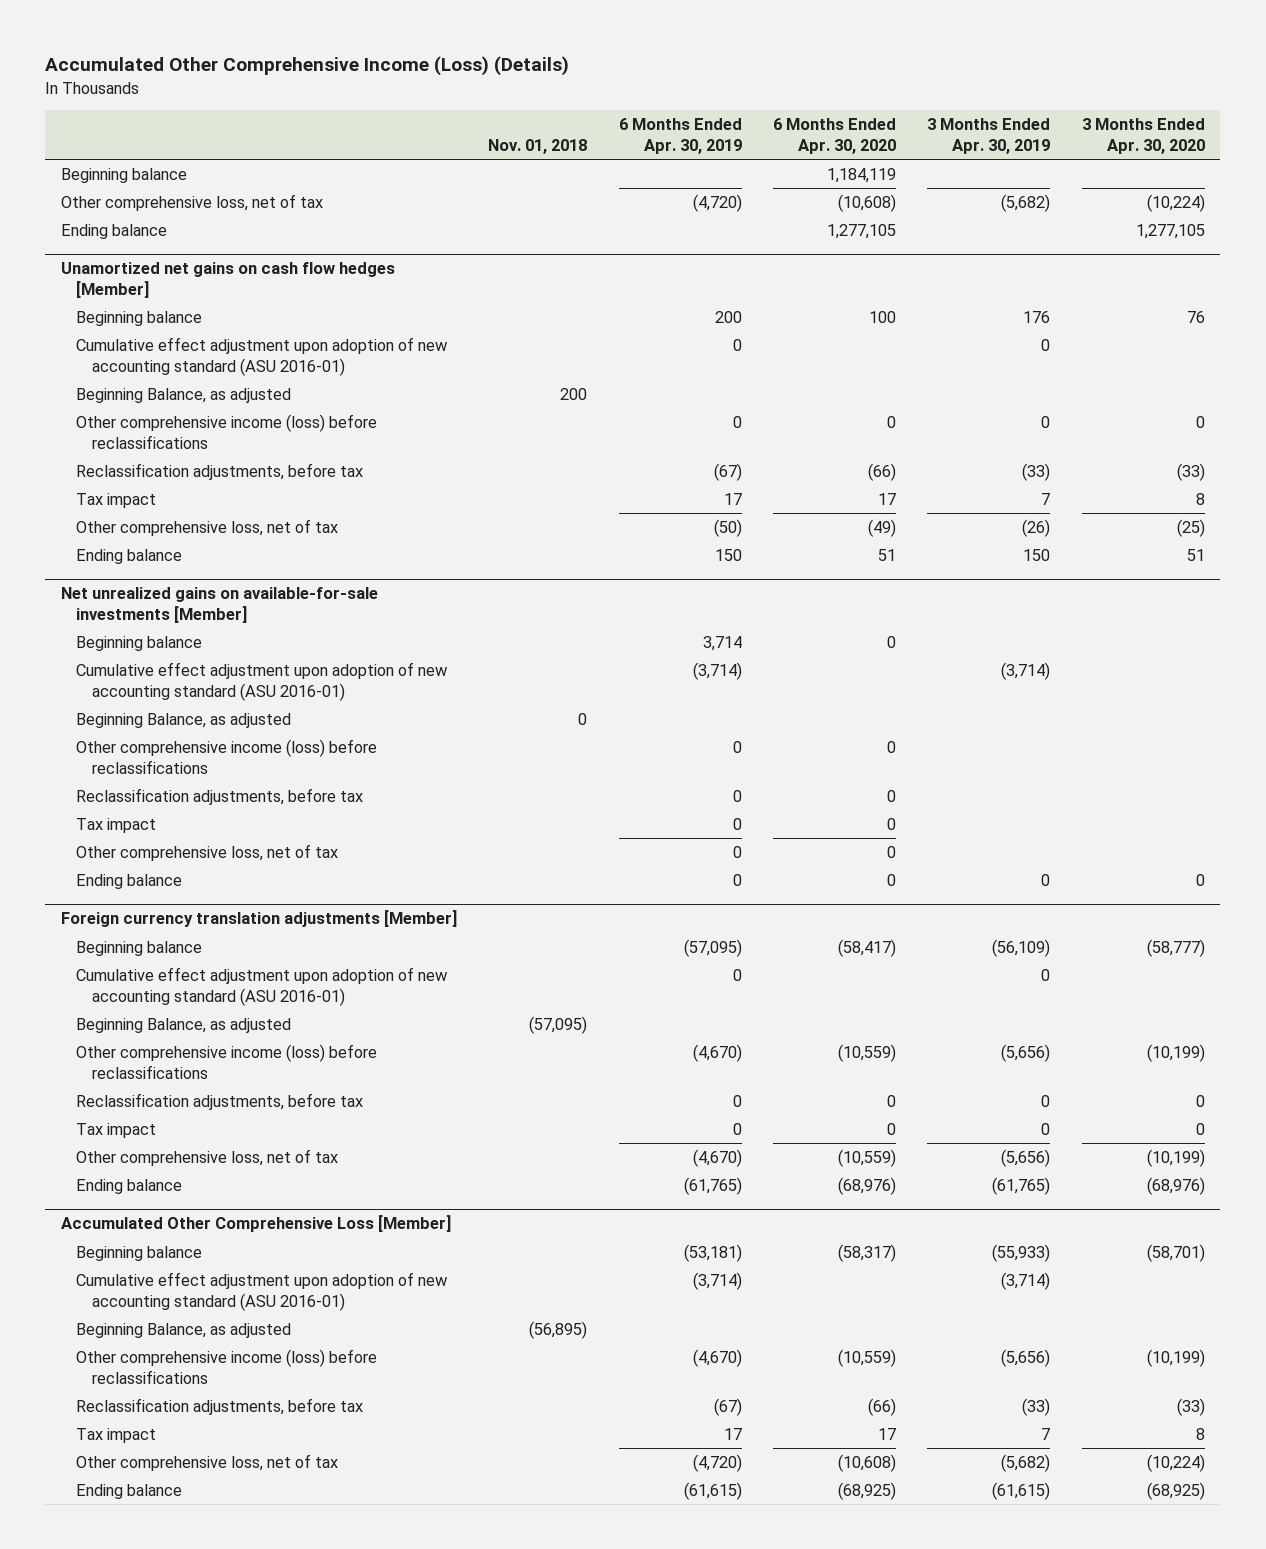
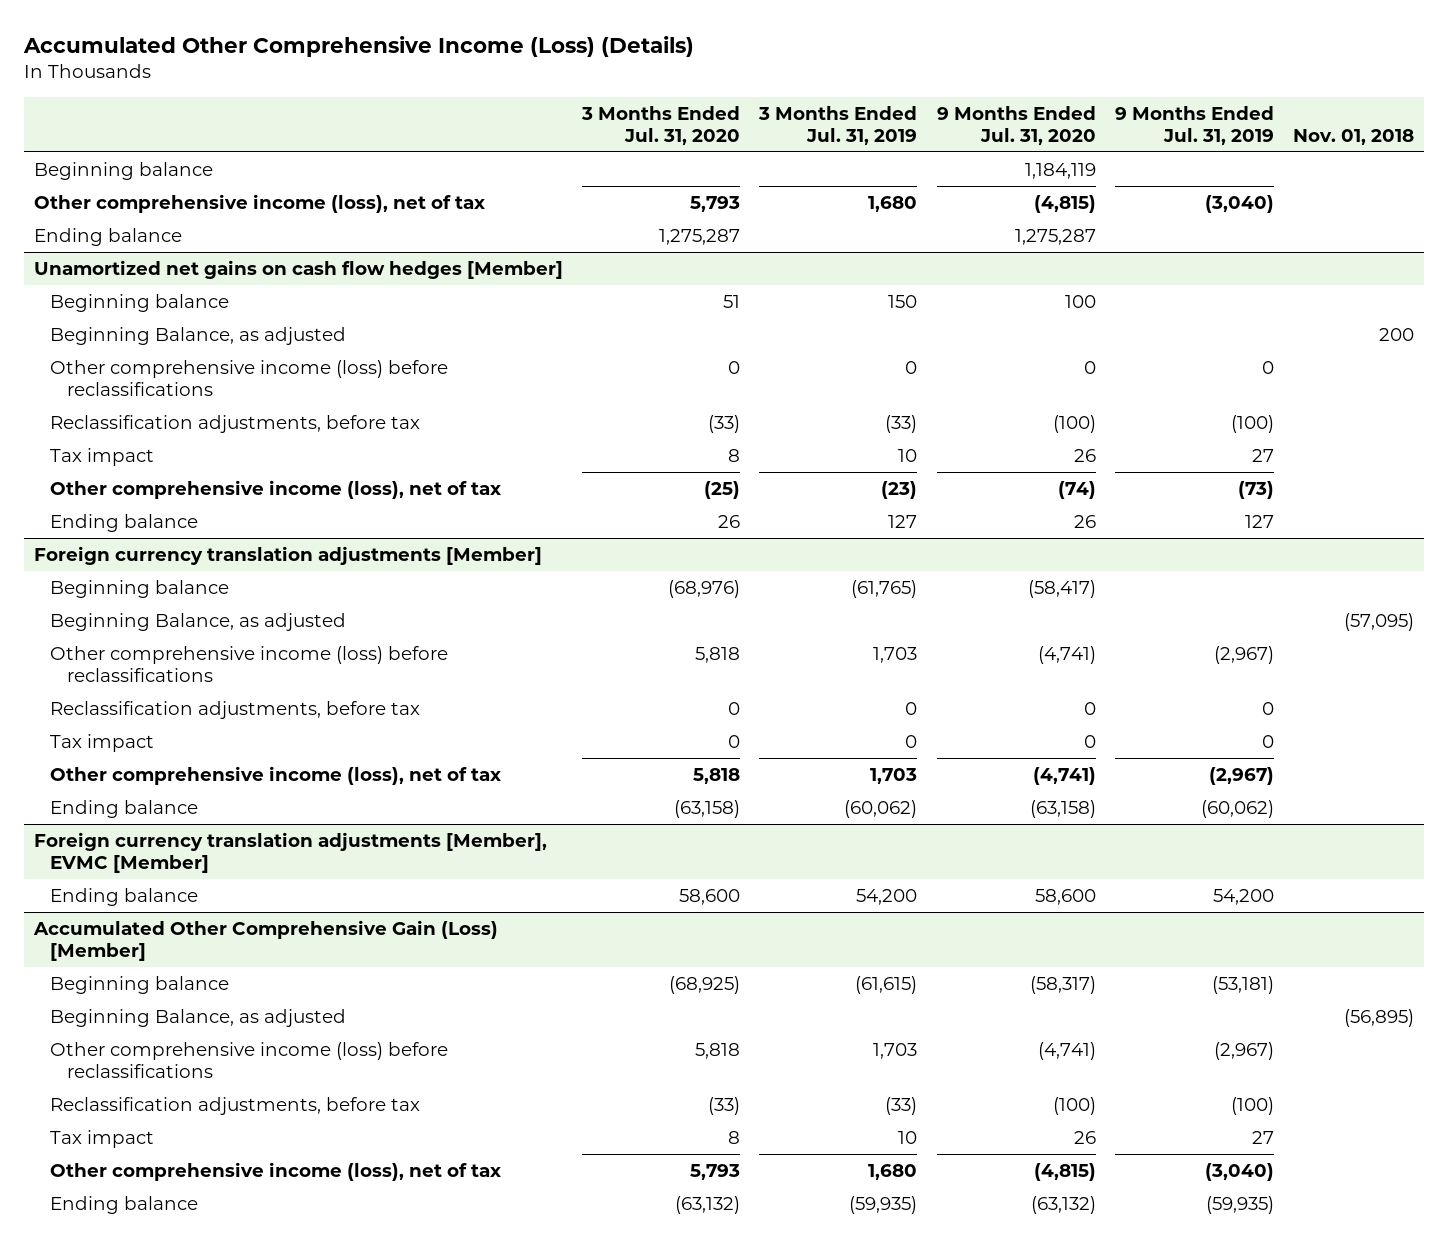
[618,118,742,154] 6 Months Ended Apr. 30, 2019 -> none
[772,118,896,154] 6 Months Ended Apr. 30, 2020 -> none
[927,118,1051,154] 3 Months Ended Apr. 30, 2019 -> none
[1081,118,1205,154] 3 Months Ended Apr. 30, 2020 -> none
none -> [580,105,740,145] 3 Months Ended Jul. 31, 2020
none -> [758,105,918,145] 3 Months Ended Jul. 31, 2019
none -> [936,105,1096,145] 9 Months Ended Jul. 31, 2020
none -> [1114,105,1274,145] 9 Months Ended Jul. 31, 2019
[61,194,324,212] Other comprehensive loss, net of tax -> [33,194,485,214] Other comprehensive income (loss), net of tax
[76,337,449,376] Cumulative effect adjustment upon adoption of new accounting standard (ASU 2016-01) -> none
[76,519,339,537] Other comprehensive loss, net of tax -> [50,480,502,500] Other comprehensive income (loss), net of tax
[61,587,379,624] Net unrealized gains on available-for-sale investments [Member] -> none
[76,636,203,652] Beginning balance -> none
[76,662,449,701] Cumulative effect adjustment upon adoption of new accounting standard (ASU 2016-01) -> none
[76,713,292,729] Beginning Balance, as adjusted -> none
[76,739,378,774] Other comprehensive income (loss) before reclassifications -> none
[76,788,364,806] Reclassification adjustments, before tax -> none
[76,818,157,834] Tax impact -> none
[76,844,339,862] Other comprehensive loss, net of tax -> none
[76,874,183,890] Ending balance -> none
[76,967,449,1006] Cumulative effect adjustment upon adoption of new accounting standard (ASU 2016-01) -> none
[76,1149,339,1167] Other comprehensive loss, net of tax -> [50,766,502,786] Other comprehensive income (loss), net of tax
none -> [33,832,547,873] Foreign currency translation adjustments [Member], EVMC [Member]
none -> [50,888,199,907] Ending balance
[61,1215,452,1233] Accumulated Other Comprehensive Loss [Member] -> [32,920,498,961] Accumulated Other Comprehensive Gain (Loss) [Member]
[76,1272,449,1311] Cumulative effect adjustment upon adoption of new accounting standard (ASU 2016-01) -> none
[76,1454,339,1472] Other comprehensive loss, net of tax -> [50,1162,502,1182] Other comprehensive income (loss), net of tax

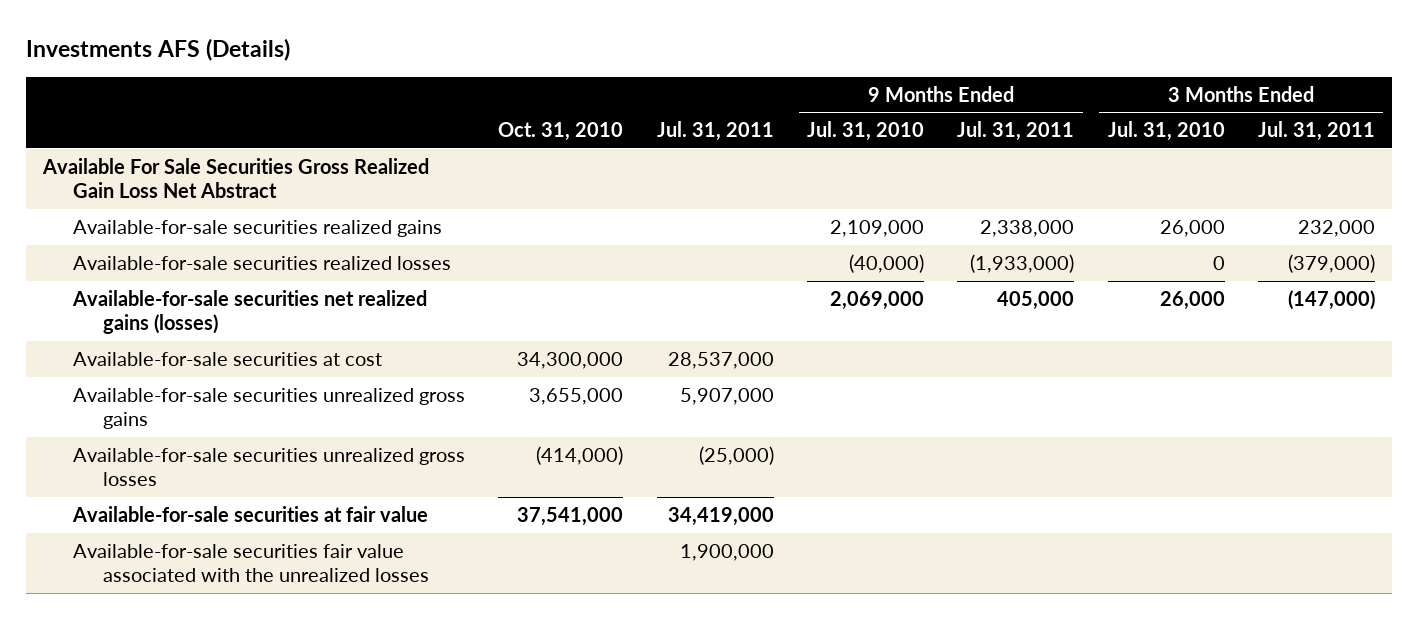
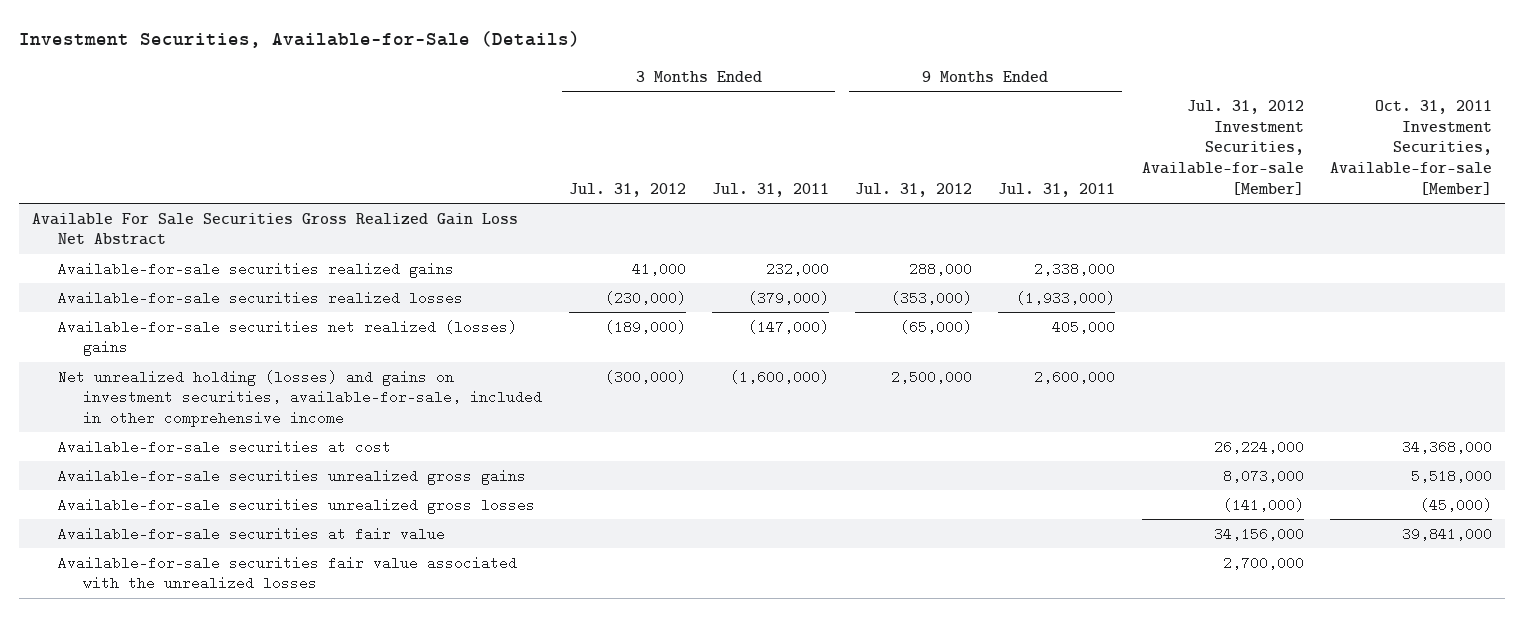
[26,37,291,61] Investments AFS (Details) -> [18,31,580,49] Investment Securities, Available-for-Sale (Details)
[498,122,624,142] Oct. 31, 2010 -> none
[656,121,774,142] Jul. 31, 2011 -> none
[806,121,924,142] Jul. 31, 2010 -> none
[1107,121,1225,142] Jul. 31, 2010 -> none
none -> [568,182,686,197] Jul. 31, 2012
none -> [855,182,973,197] Jul. 31, 2012
none -> [1141,100,1304,195] Jul. 31, 2012 Investment Securities, Available-for-sale [Member]
none -> [1329,100,1492,195] Oct. 31, 2011 Investment Securities, Available-for-sale [Member]
[71,289,427,335] Available-for-sale securities net realized gains (losses) -> [57,319,517,357] Available-for-sale securities net realized (losses) gains
none -> [57,369,543,428] Net unrealized holding (losses) and gains on investment securities, available-for-sale, included in other comprehensive income

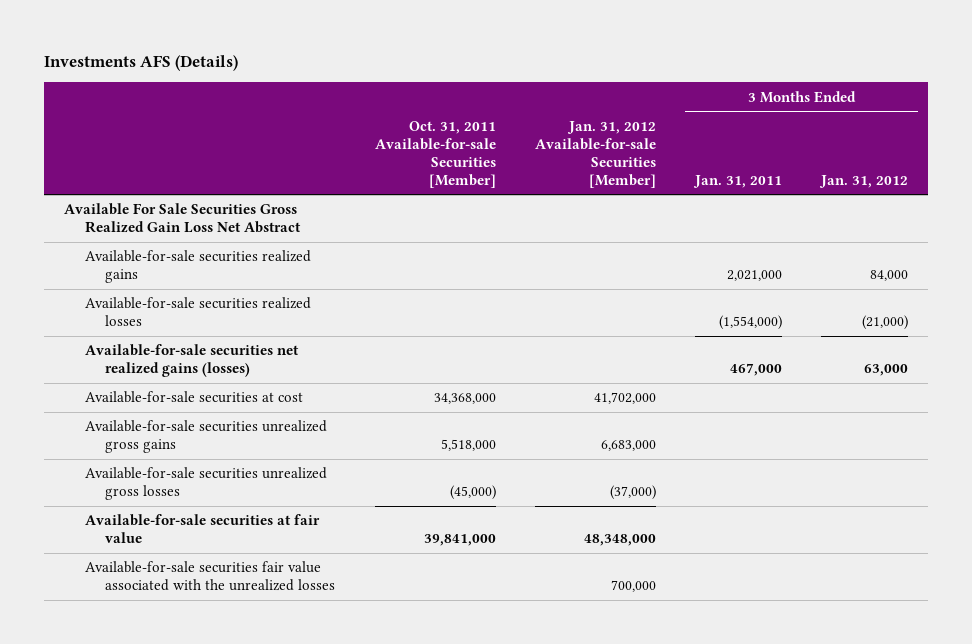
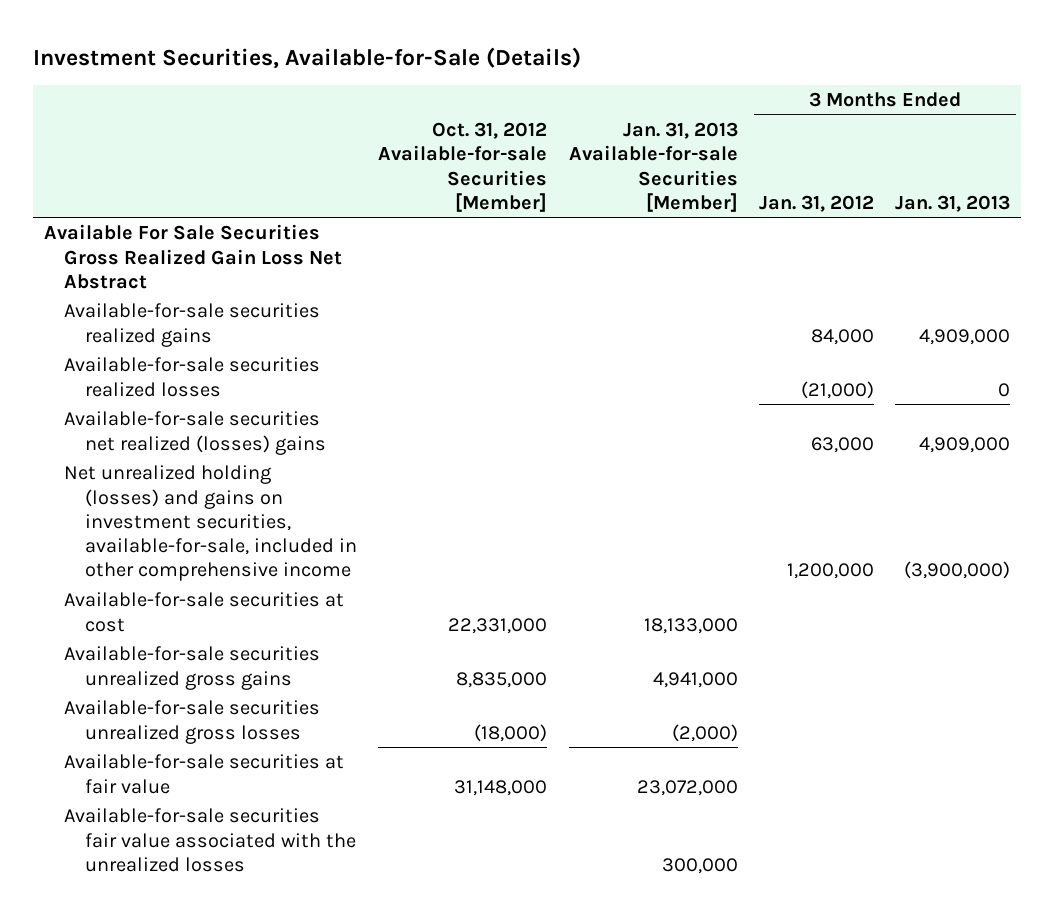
[44,55,239,72] Investments AFS (Details) -> [33,46,582,69] Investment Securities, Available-for-Sale (Details)
[374,120,496,188] Oct. 31, 2011 Available-for-sale Securities [Member] -> none
[534,120,656,188] Jan. 31, 2012 Available-for-sale Securities [Member] -> none
[693,174,783,188] Jan. 31, 2011 -> none
none -> [378,122,548,212] Oct. 31, 2012 Available-for-sale Securities [Member]
none -> [568,122,738,212] Jan. 31, 2013 Available-for-sale Securities [Member]
none -> [895,194,1011,212] Jan. 31, 2013
[84,344,299,378] Available-for-sale securities net realized gains (losses) -> [64,411,326,455] Available-for-sale securities net realized (losses) gains
none -> [64,465,357,581] Net unrealized holding (losses) and gains on investment securities, available-for-sale, included in other comprehensive income

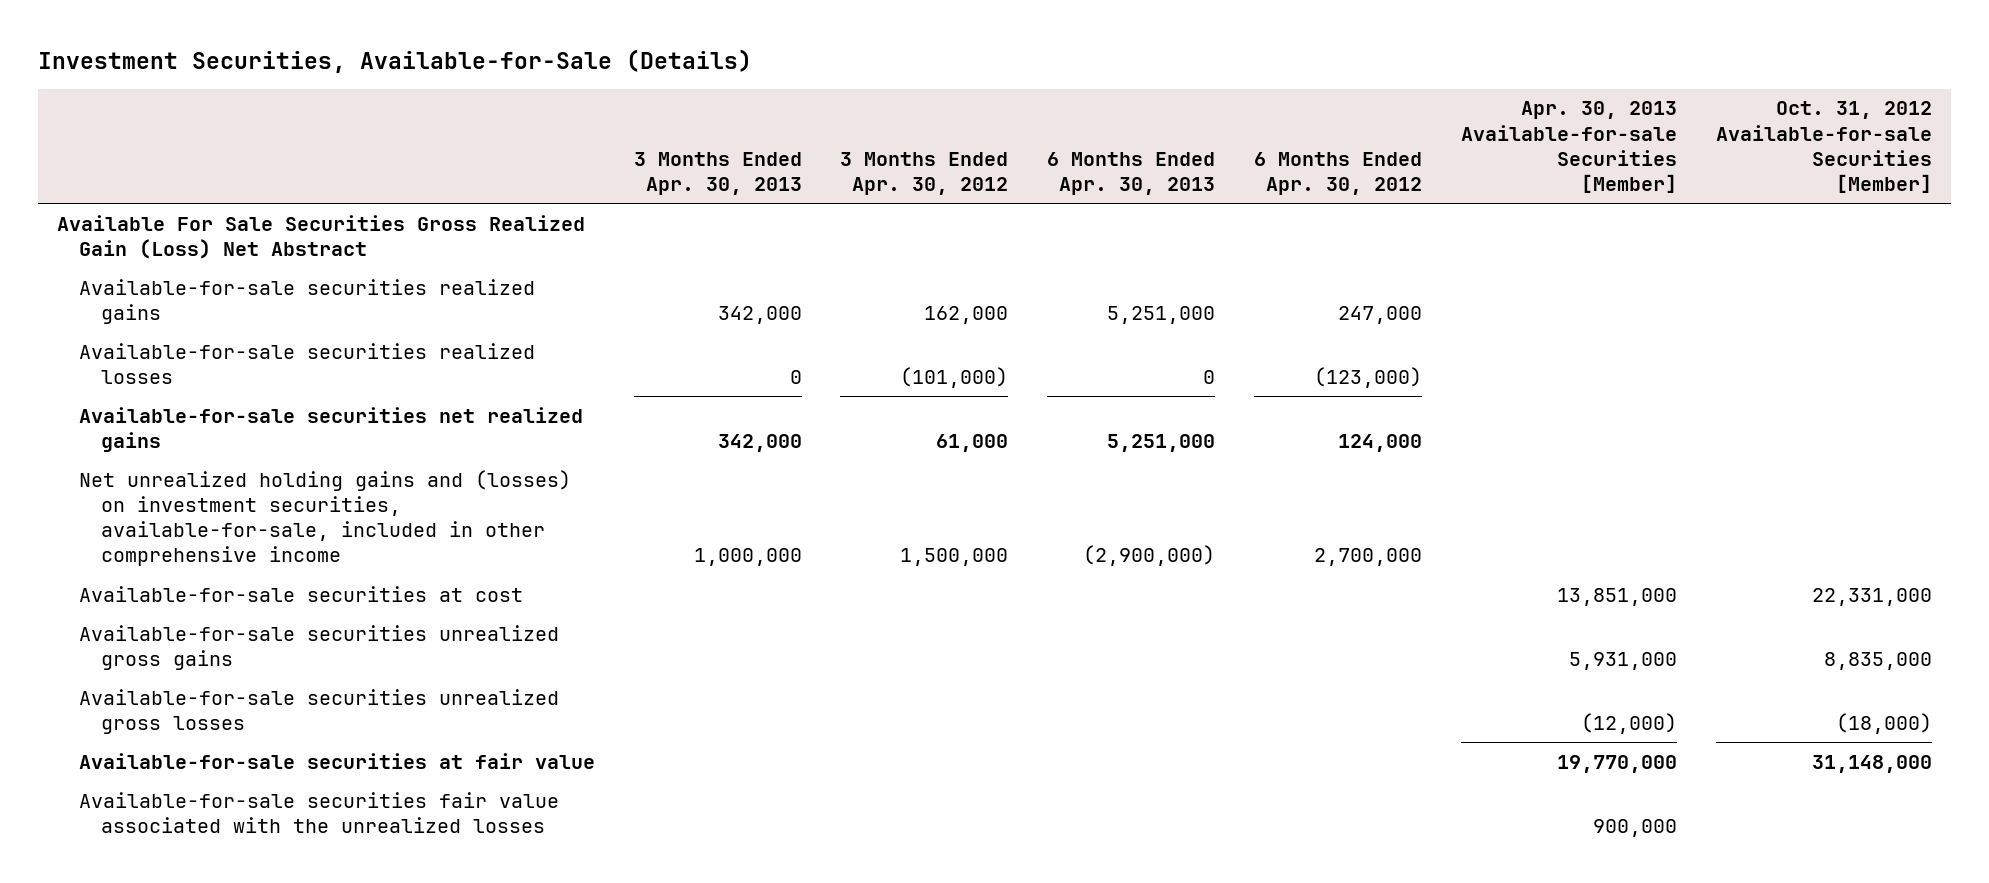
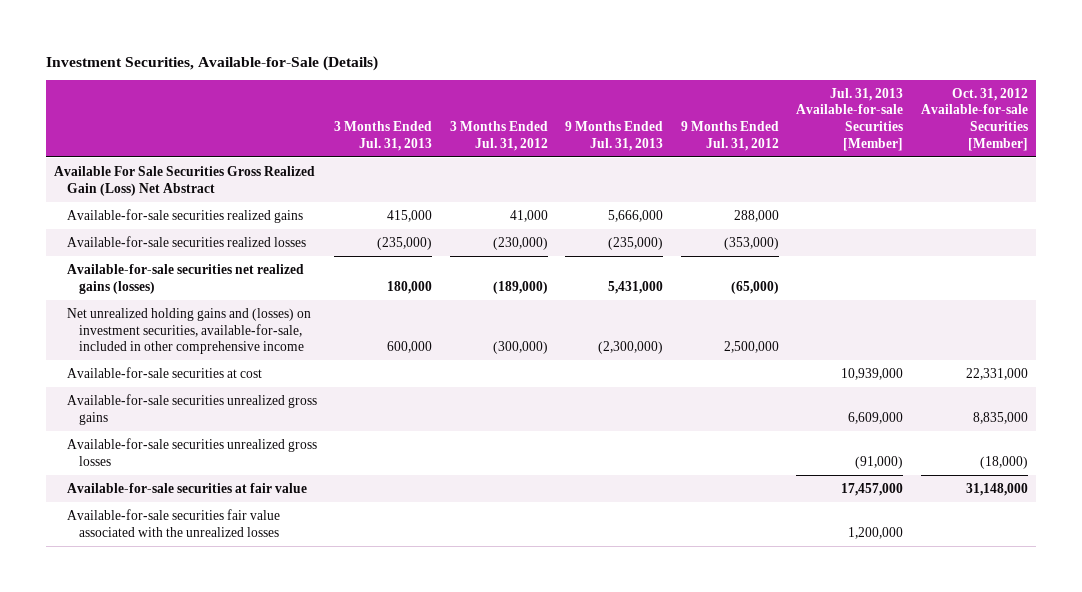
[633,151,802,196] 3 Months Ended Apr. 30, 2013 -> none
[840,151,1009,196] 3 Months Ended Apr. 30, 2012 -> none
[1047,151,1216,196] 6 Months Ended Apr. 30, 2013 -> none
[1253,151,1422,196] 6 Months Ended Apr. 30, 2012 -> none
[1460,101,1677,194] Apr. 30, 2013 Available-for-sale Securities [Member] -> none
none -> [334,121,433,151] 3 Months Ended Jul. 31, 2013
none -> [449,121,548,151] 3 Months Ended Jul. 31, 2012
none -> [565,121,664,151] 9 Months Ended Jul. 31, 2013
none -> [680,121,779,151] 9 Months Ended Jul. 31, 2012
none -> [796,87,904,151] Jul. 31, 2013 Available-for-sale Securities [Member]
[78,406,583,452] Available-for-sale securities net realized gains -> [66,263,304,294] Available-for-sale securities net realized gains (losses)

